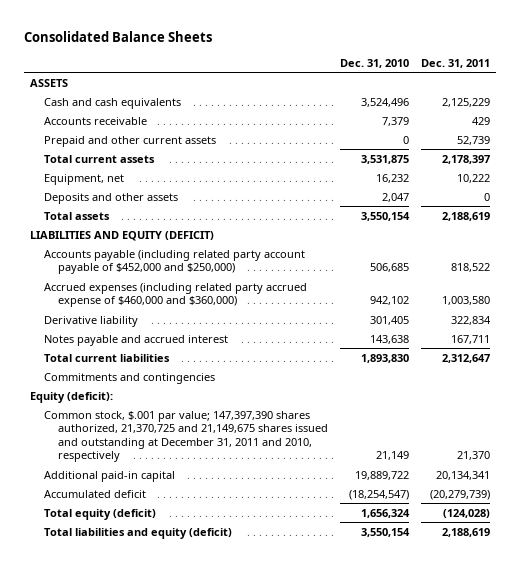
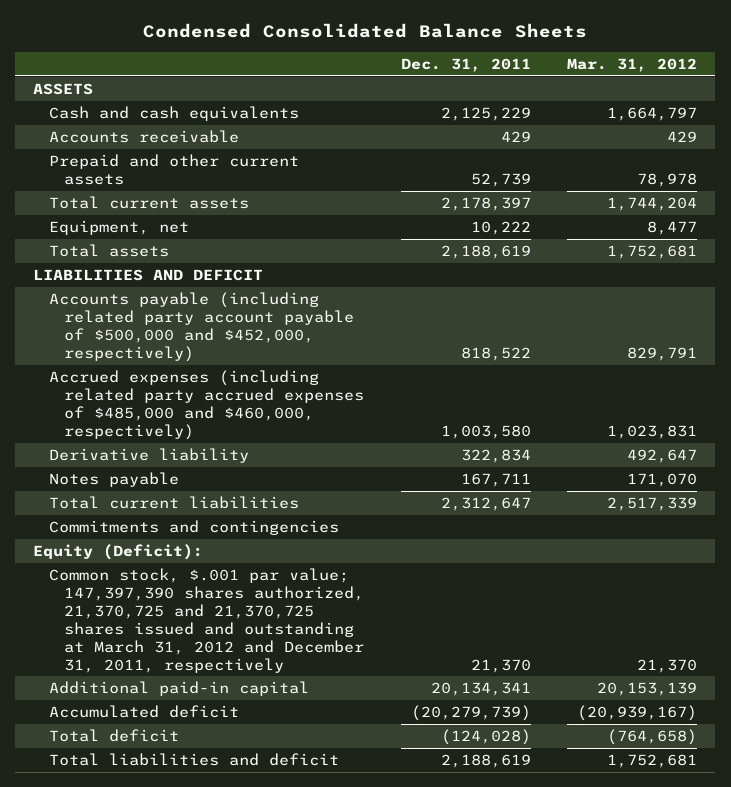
[24,30,213,42] Consolidated Balance Sheets -> [143,23,588,39] Condensed Consolidated Balance Sheets
[339,58,409,68] Dec. 31, 2010 -> none
none -> [567,57,698,72] Mar. 31, 2012
[44,192,179,204] Deposits and other assets -> none
[30,230,215,241] LIABILITIES AND EQUITY (DEFICIT) -> [33,268,264,281] LIABILITIES AND DEFICIT
[44,249,306,275] Accounts payable (including related party account payable of $452,000 and $250,000) -> [48,291,354,362] Accounts payable (including related party account payable of $500,000 and $452,000, respectively)
[44,282,308,308] Accrued expenses (including related party accrued expense of $460,000 and $360,000) -> [48,369,364,440] Accrued expenses (including related party accrued expenses of $485,000 and $460,000, respectively)
[44,334,229,346] Notes payable and accrued interest -> [48,471,179,487] Notes payable
[30,391,114,403] Equity (deficit): -> [33,543,204,560] Equity (Deficit):
[44,410,328,463] Common stock, $.001 par value; 147,397,390 shares authorized, 21,370,725 and 21,149,675 shares issued and outstanding at December 31, 2011 and 2010, respectively -> [48,567,364,673] Common stock, $.001 par value; 147,397,390 shares authorized, 21,370,725 and 21,370,725 shares issued and outstanding at March 31, 2012 and December 31, 2011, respectively
[44,508,157,520] Total equity (deficit) -> [48,728,179,742] Total deficit
[44,527,233,539] Total liabilities and equity (deficit) -> [48,752,339,766] Total liabilities and deficit

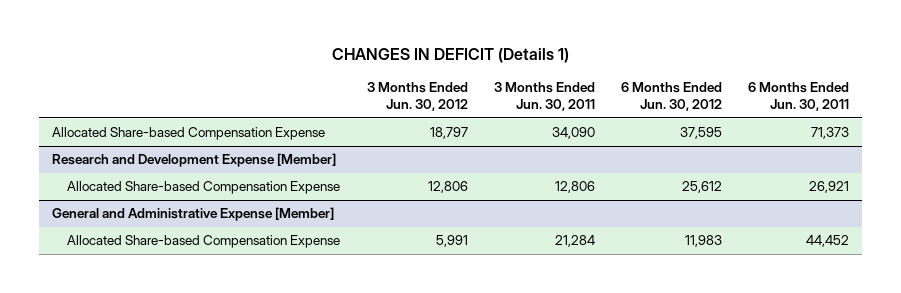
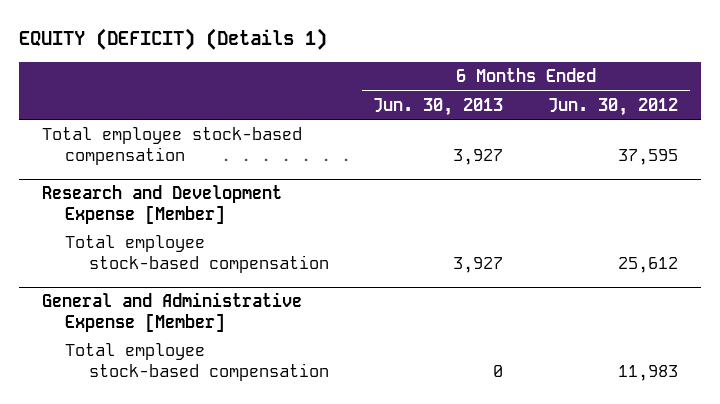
[331,48,569,64] CHANGES IN DEFICIT (Details 1) -> [19,28,328,51] EQUITY (DEFICIT) (Details 1)
[366,82,468,112] 3 Months Ended Jun. 30, 2012 -> none
[493,82,595,112] 3 Months Ended Jun. 30, 2011 -> none
[748,82,850,112] 6 Months Ended Jun. 30, 2011 -> none
none -> [373,97,504,116] Jun. 30, 2013
[52,127,326,141] Allocated Share-based Compensation Expense -> [41,127,302,165] Total employee stock-based compensation
[67,181,341,195] Allocated Share-based Compensation Expense -> [65,235,329,273] Total employee stock-based compensation
[67,235,341,249] Allocated Share-based Compensation Expense -> [65,343,329,381] Total employee stock-based compensation

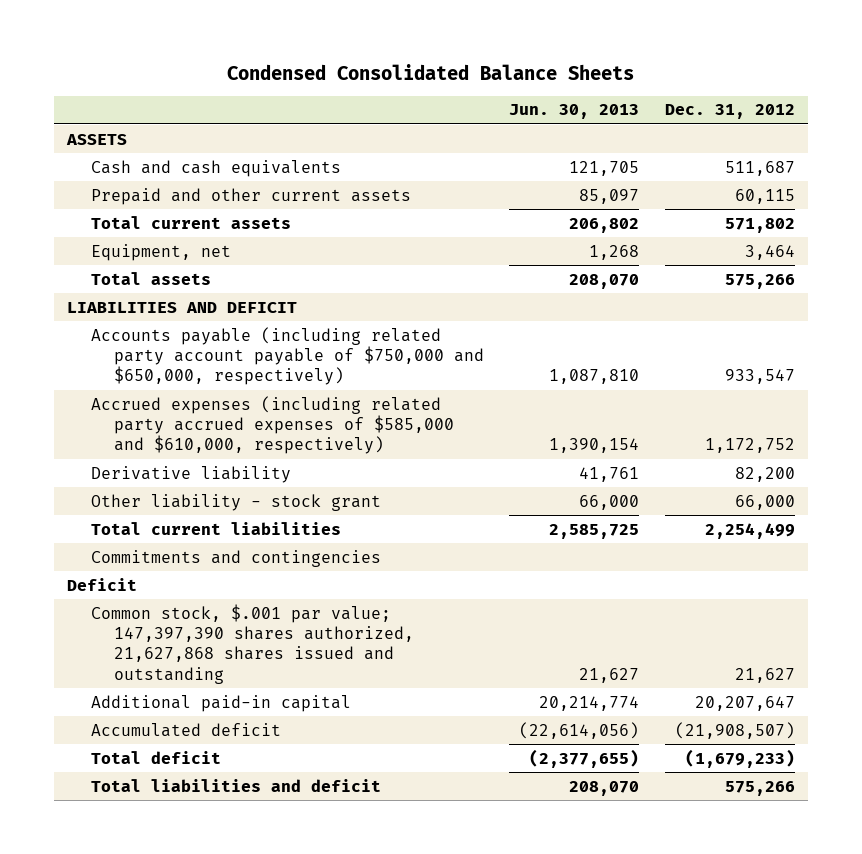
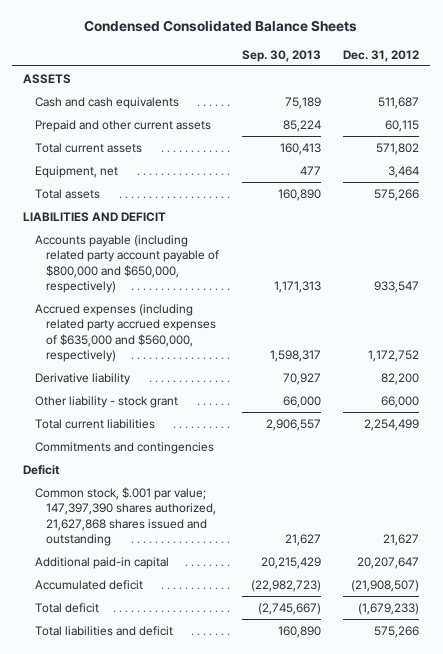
[509,104,640,120] Jun. 30, 2013 -> none
none -> [241,49,321,62] Sep. 30, 2013
[90,326,484,386] Accounts payable (including related party account payable of $750,000 and $650,000, respectively) -> [34,234,220,294] Accounts payable (including related party account payable of $800,000 and $650,000, respectively)
[90,395,454,455] Accrued expenses (including related party accrued expenses of $585,000 and $610,000, respectively) -> [34,303,217,363] Accrued expenses (including related party accrued expenses of $635,000 and $560,000, respectively)

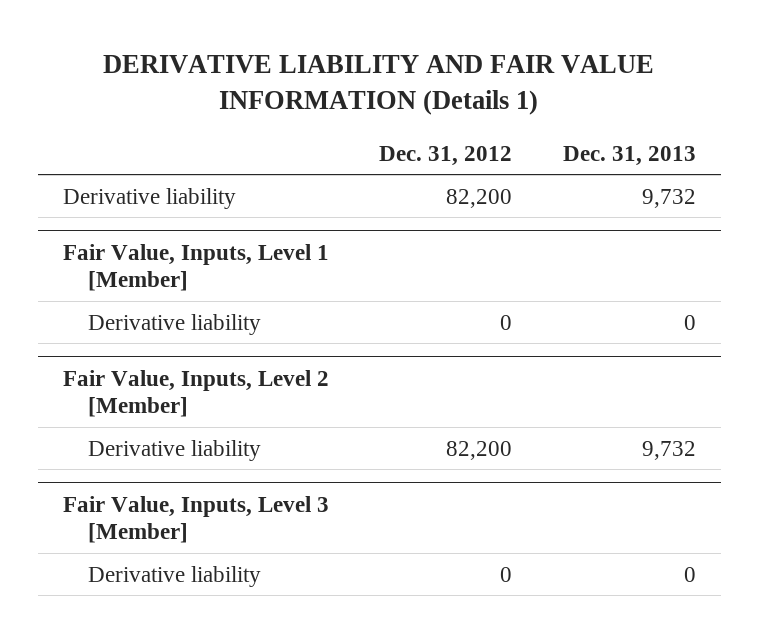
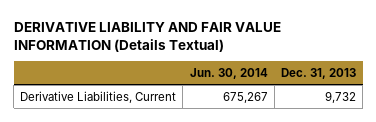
[103,55,655,116] DERIVATIVE LIABILITY AND FAIR VALUE INFORMATION (Details 1) -> [13,21,281,52] DERIVATIVE LIABILITY AND FAIR VALUE INFORMATION (Details Textual)
[379,145,513,166] Dec. 31, 2012 -> none
none -> [189,67,268,79] Jun. 30, 2014
[62,243,329,292] Fair Value, Inputs, Level 1 [Member] -> none
[88,313,262,335] Derivative liability -> none
[62,369,329,418] Fair Value, Inputs, Level 2 [Member] -> none
[88,439,262,461] Derivative liability -> none
[62,495,329,544] Fair Value, Inputs, Level 3 [Member] -> none
[88,565,262,587] Derivative liability -> none
[62,187,236,209] Derivative liability -> [20,90,177,103] Derivative Liabilities, Current

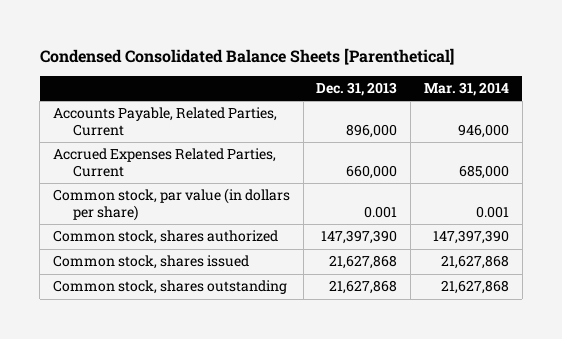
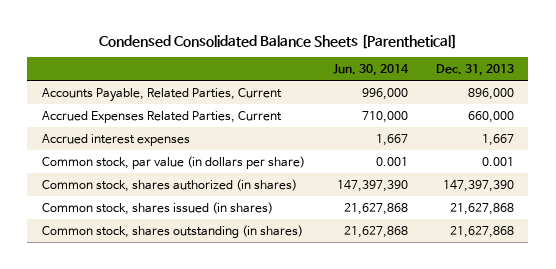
[424,82,510,97] Mar. 31, 2014 -> none
none -> [332,64,409,77] Jun. 30, 2014
none -> [41,133,190,146] Accrued interest expenses
[52,230,278,245] Common stock, shares authorized -> [41,178,297,192] Common stock, shares authorized (in shares)
[52,255,249,270] Common stock, shares issued -> [41,201,273,215] Common stock, shares issued (in shares)
[52,280,287,295] Common stock, shares outstanding -> [41,224,303,238] Common stock, shares outstanding (in shares)

